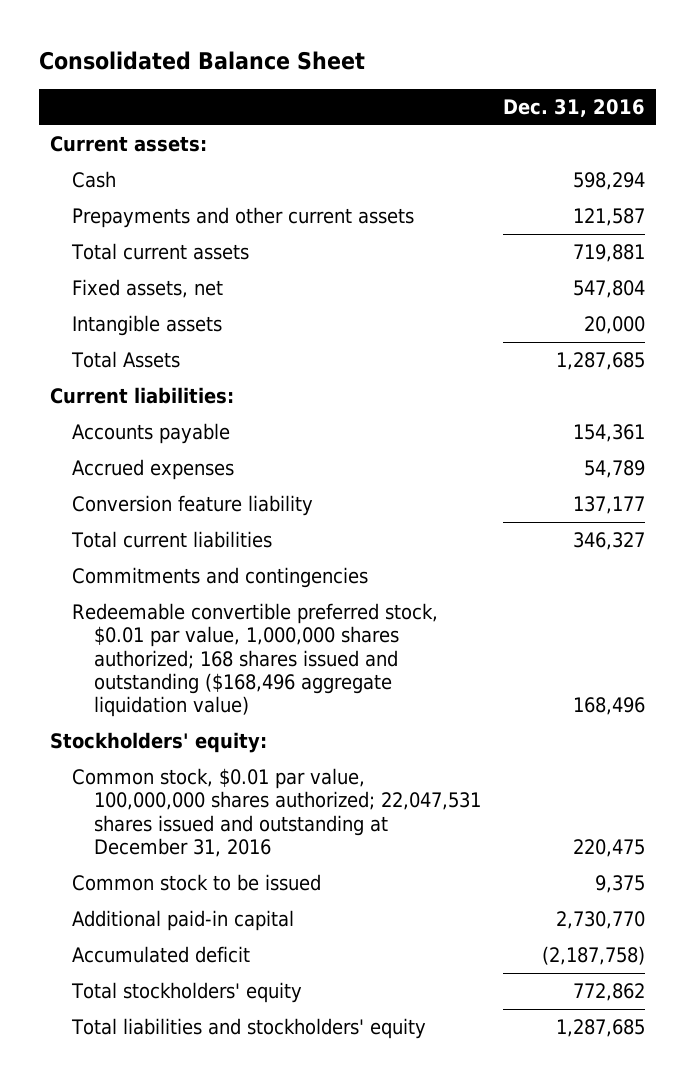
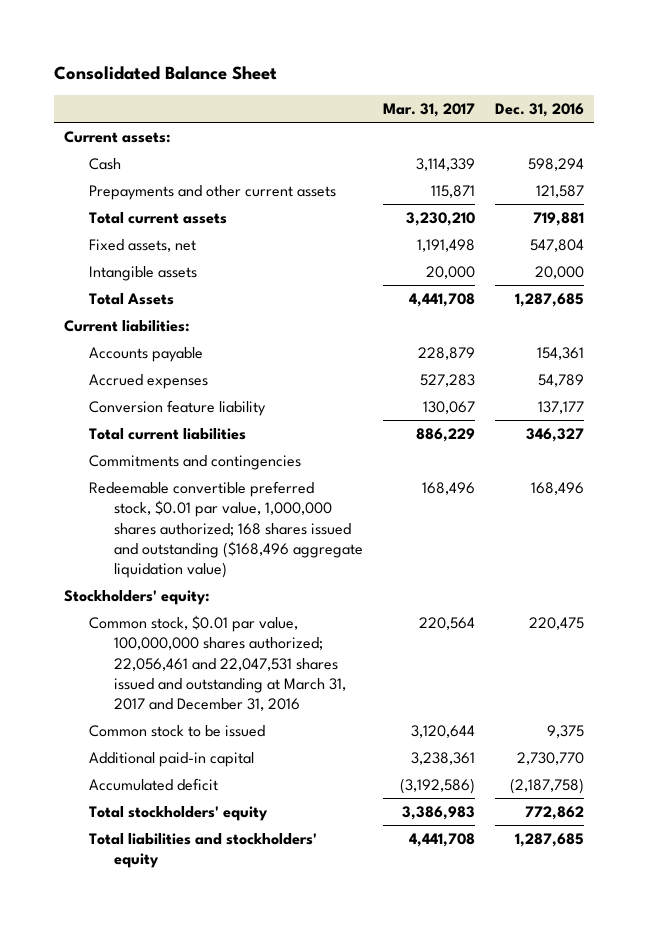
none -> [382,103,475,118] Mar. 31, 2017
[72,768,482,857] Common stock, $0.01 par value, 100,000,000 shares authorized; 22,047,531 shares issued and outstanding at December 31, 2016 -> [88,614,346,712] Common stock, $0.01 par value, 100,000,000 shares authorized; 22,056,461 and 22,047,531 shares issued and outstanding at March 31, 2017 and December 31, 2016

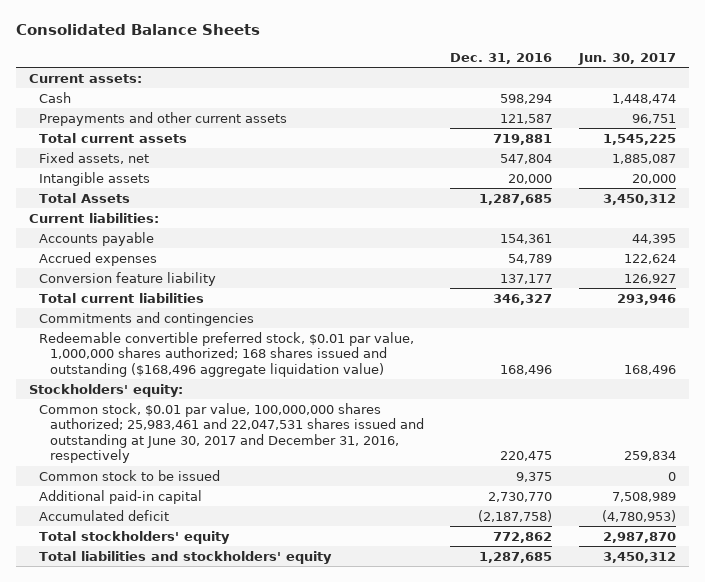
[53,66,277,81] Consolidated Balance Sheet -> [15,23,260,35] Consolidated Balance Sheets
[382,103,475,118] Mar. 31, 2017 -> none
none -> [577,52,676,65] Jun. 30, 2017
[88,614,346,712] Common stock, $0.01 par value, 100,000,000 shares authorized; 22,056,461 and 22,047,531 shares issued and outstanding at March 31, 2017 and December 31, 2016 -> [39,402,425,464] Common stock, $0.01 par value, 100,000,000 shares authorized; 25,983,461 and 22,047,531 shares issued and outstanding at June 30, 2017 and December 31, 2016, respectively

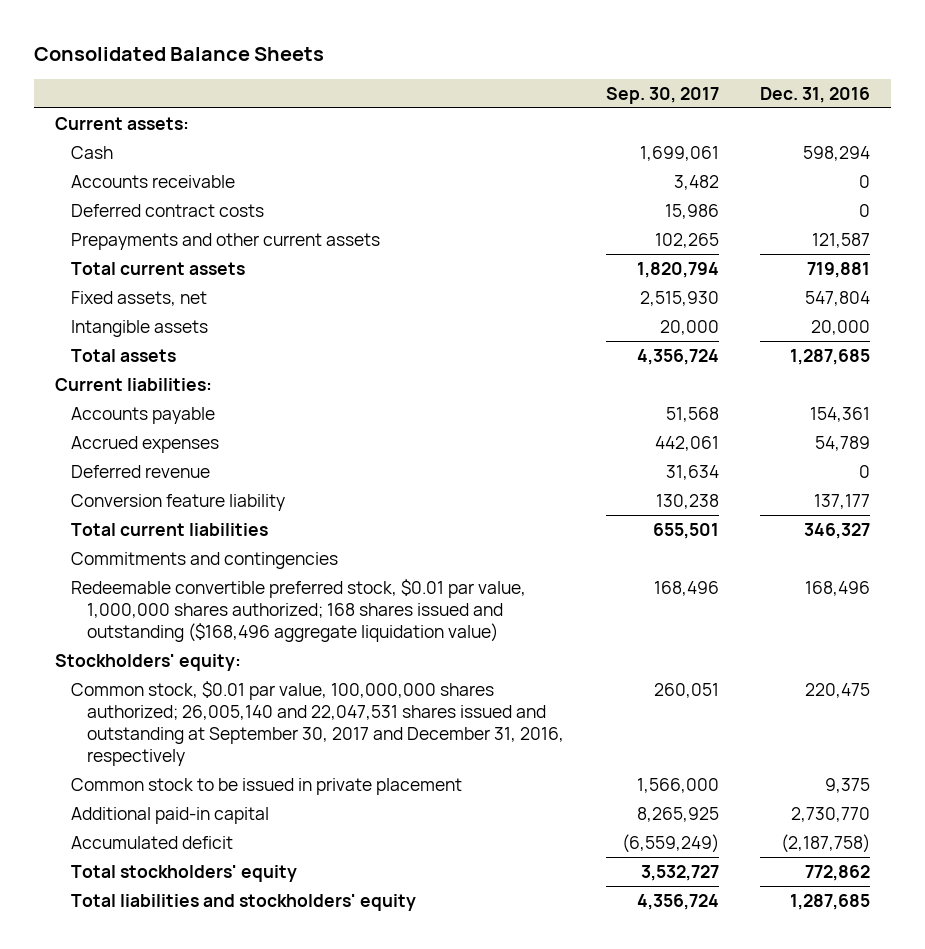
[577,52,676,65] Jun. 30, 2017 -> none
none -> [605,86,719,104] Sep. 30, 2017
none -> [70,174,235,188] Accounts receivable
none -> [70,203,264,217] Deferred contract costs
[39,192,131,203] Total Assets -> [70,348,176,362] Total assets
none -> [70,464,210,478] Deferred revenue
[39,402,425,464] Common stock, $0.01 par value, 100,000,000 shares authorized; 25,983,461 and 22,047,531 shares issued and outstanding at June 30, 2017 and December 31, 2016, respectively -> [70,680,565,767] Common stock, $0.01 par value, 100,000,000 shares authorized; 26,005,140 and 22,047,531 shares issued and outstanding at September 30, 2017 and December 31, 2016, respectively
[39,469,221,481] Common stock to be issued -> [70,777,462,795] Common stock to be issued in private placement

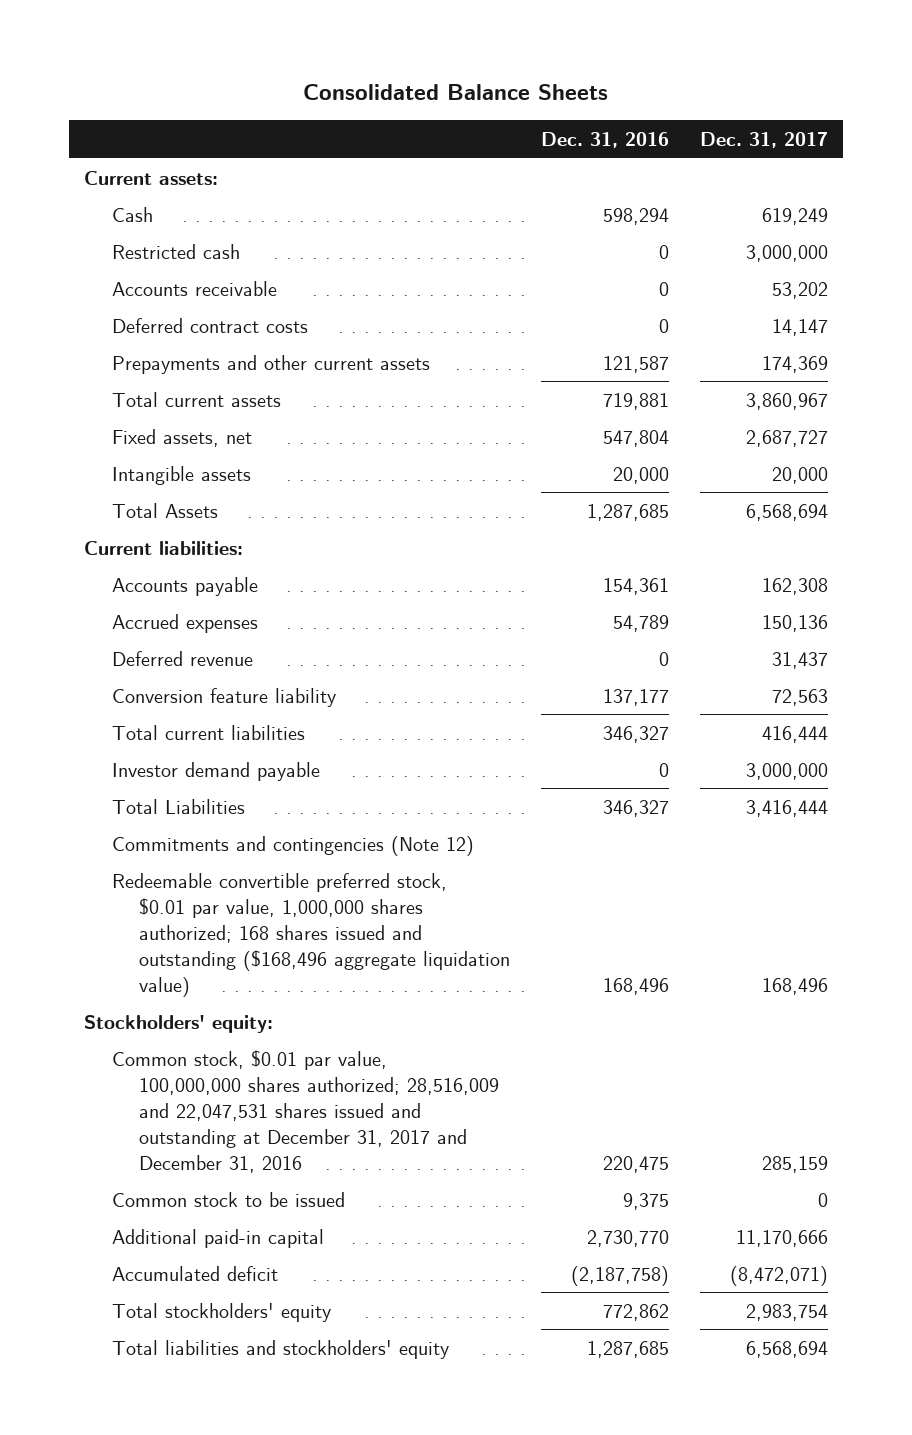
[605,86,719,104] Sep. 30, 2017 -> none
none -> [699,131,828,148] Dec. 31, 2017
none -> [111,243,240,259] Restricted cash
[70,348,176,362] Total assets -> [111,502,218,518] Total Assets
none -> [111,761,320,781] Investor demand payable
none -> [111,798,245,814] Total Liabilities
[70,551,338,569] Commitments and contingencies -> [111,835,474,856] Commitments and contingencies (Note 12)
[70,680,565,767] Common stock, $0.01 par value, 100,000,000 shares authorized; 26,005,140 and 22,047,531 shares issued and outstanding at September 30, 2017 and December 31, 2016, respectively -> [111,1049,500,1173] Common stock, $0.01 par value, 100,000,000 shares authorized; 28,516,009 and 22,047,531 shares issued and outstanding at December 31, 2017 and December 31, 2016
[70,777,462,795] Common stock to be issued in private placement -> [111,1191,345,1207] Common stock to be issued

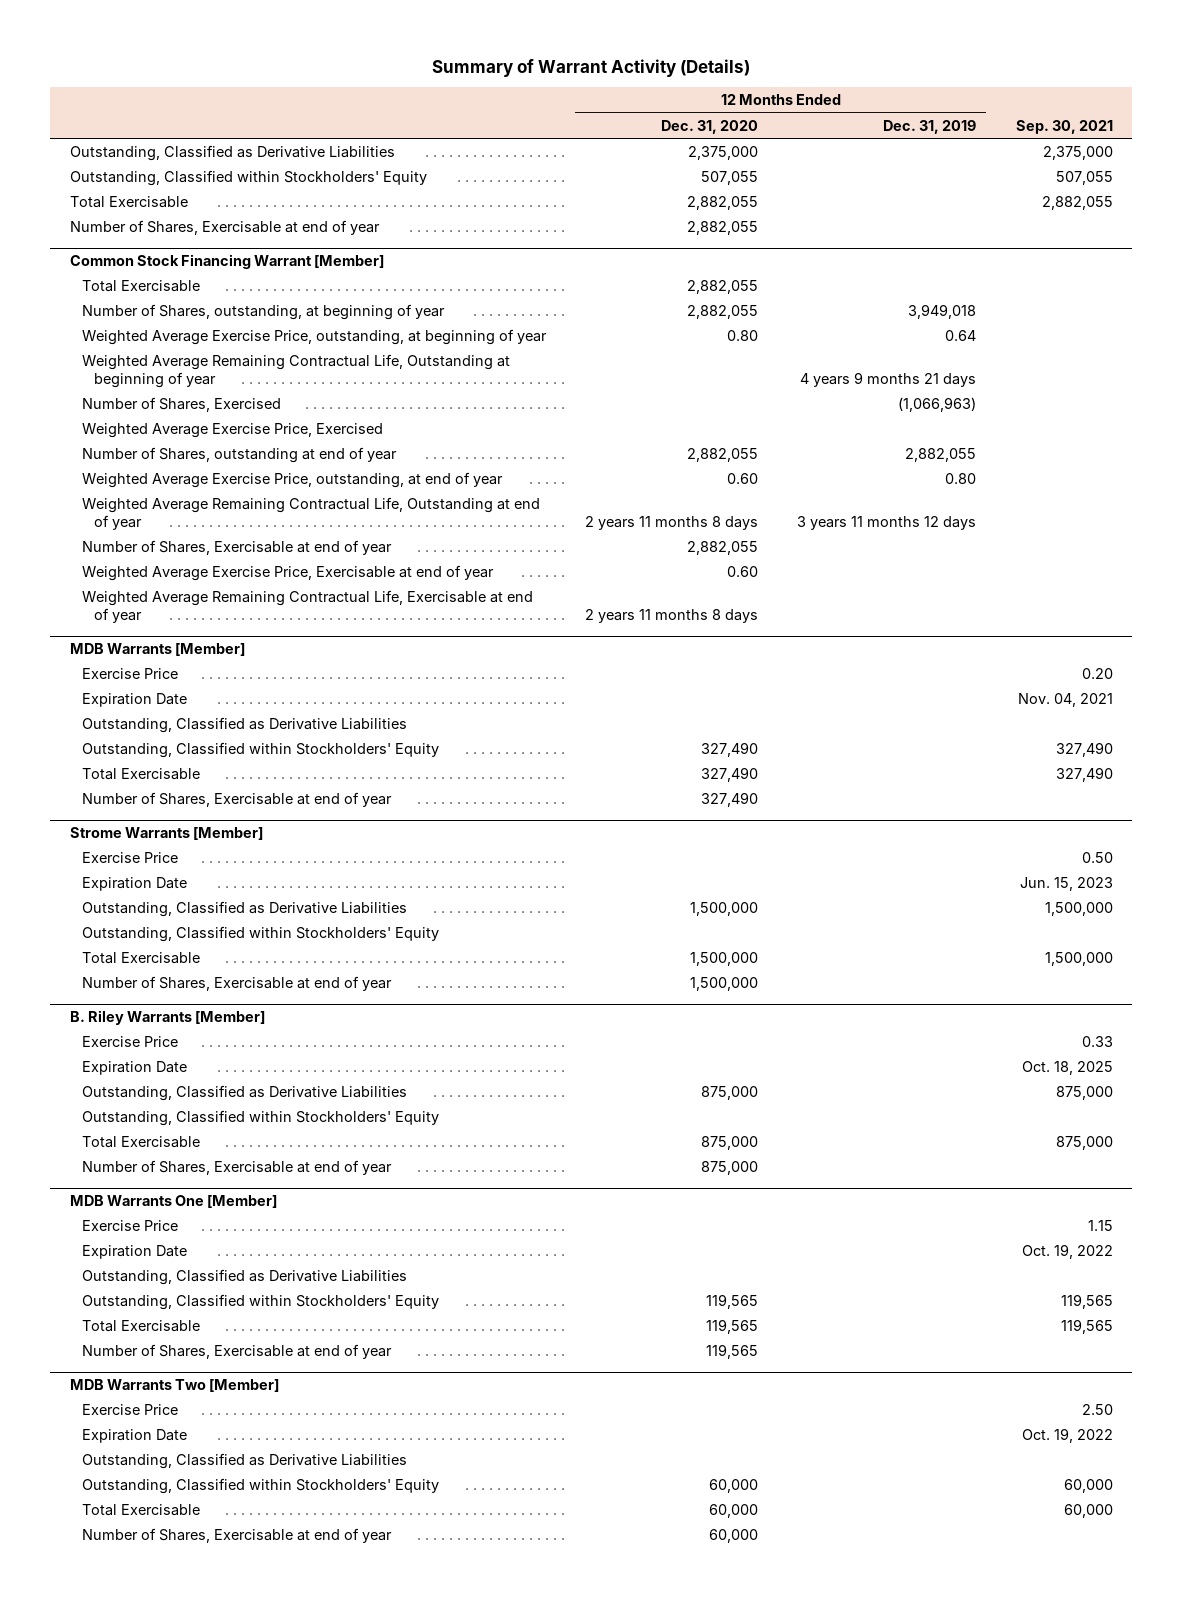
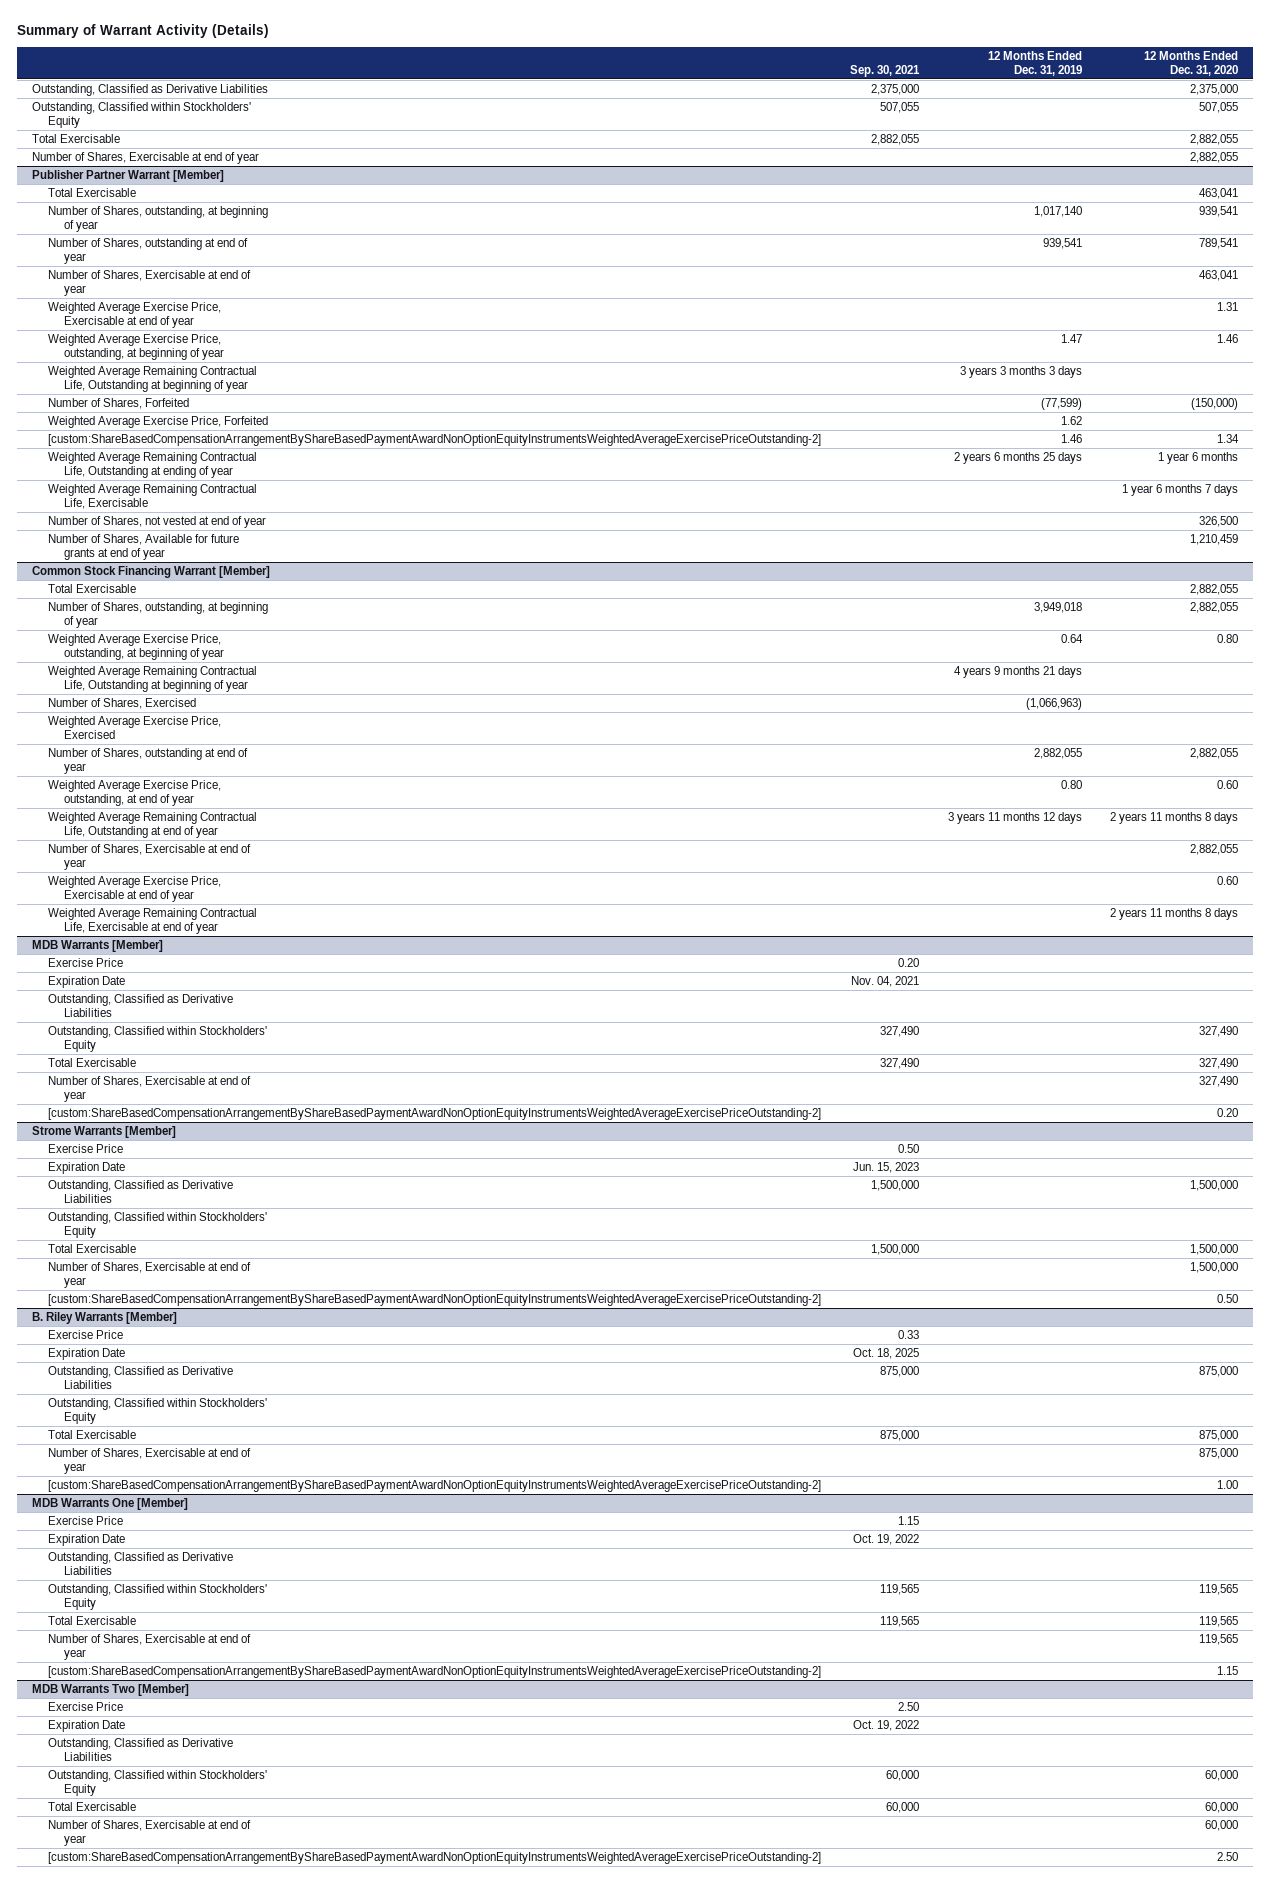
none -> [31,169,224,182] Publisher Partner Warrant [Member]
none -> [47,187,136,197] Total Exercisable
none -> [47,205,268,233] Number of Shares, outstanding, at beginning of year
none -> [47,237,248,265] Number of Shares, outstanding at end of year
none -> [47,269,251,297] Number of Shares, Exercisable at end of year
none -> [47,301,221,329] Weighted Average Exercise Price, Exercisable at end of year
none -> [47,333,224,361] Weighted Average Exercise Price, outstanding, at beginning of year
none -> [47,365,257,393] Weighted Average Remaining Contractual Life, Outstanding at beginning of year
none -> [47,397,189,409] Number of Shares, Forfeited
none -> [47,415,268,428] Weighted Average Exercise Price, Forfeited
none -> [47,433,821,446] [custom:ShareBasedCompensationArrangementByShareBasedPaymentAwardNonOptionEquityInstrumentsWeightedAverageExercisePriceOutstanding-2]
none -> [47,451,257,479] Weighted Average Remaining Contractual Life, Outstanding at ending of year
none -> [47,483,257,510] Weighted Average Remaining Contractual Life, Exercisable
none -> [47,515,266,528] Number of Shares, not vested at end of year
none -> [47,533,239,561] Number of Shares, Available for future grants at end of year
none -> [47,1107,821,1120] [custom:ShareBasedCompensationArrangementByShareBasedPaymentAwardNonOptionEquityInstrumentsWeightedAverageExercisePriceOutstanding-2]
none -> [47,1293,821,1306] [custom:ShareBasedCompensationArrangementByShareBasedPaymentAwardNonOptionEquityInstrumentsWeightedAverageExercisePriceOutstanding-2]
none -> [47,1479,821,1492] [custom:ShareBasedCompensationArrangementByShareBasedPaymentAwardNonOptionEquityInstrumentsWeightedAverageExercisePriceOutstanding-2]
none -> [47,1665,821,1678] [custom:ShareBasedCompensationArrangementByShareBasedPaymentAwardNonOptionEquityInstrumentsWeightedAverageExercisePriceOutstanding-2]
none -> [47,1851,821,1864] [custom:ShareBasedCompensationArrangementByShareBasedPaymentAwardNonOptionEquityInstrumentsWeightedAverageExercisePriceOutstanding-2]

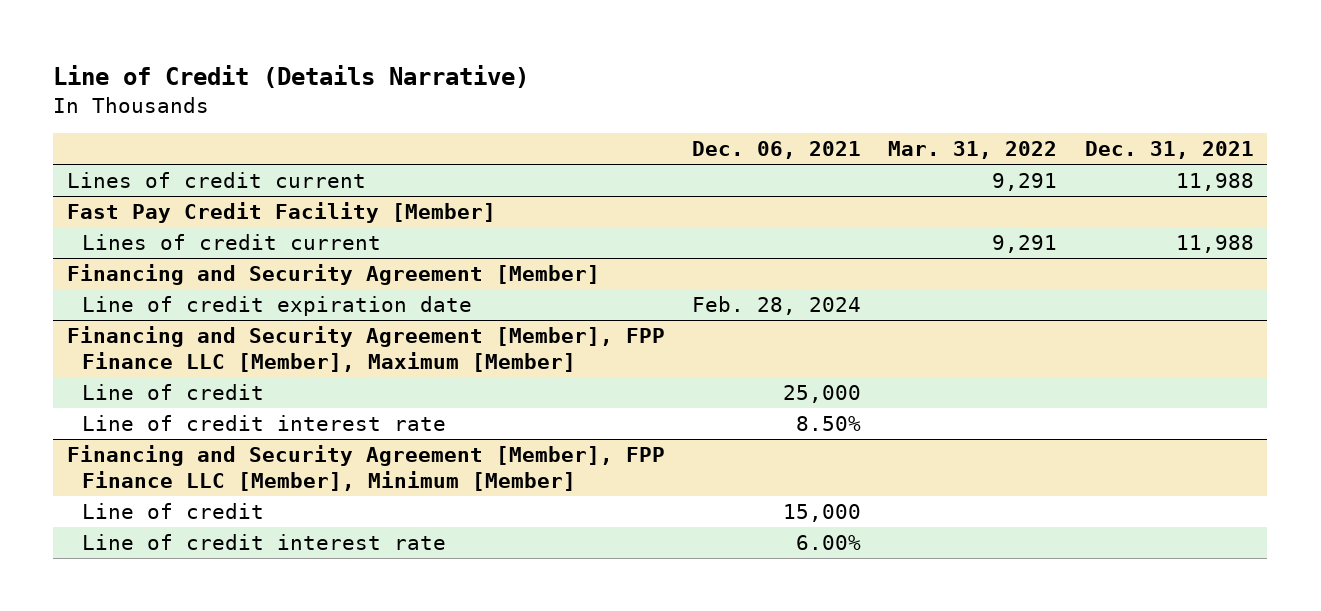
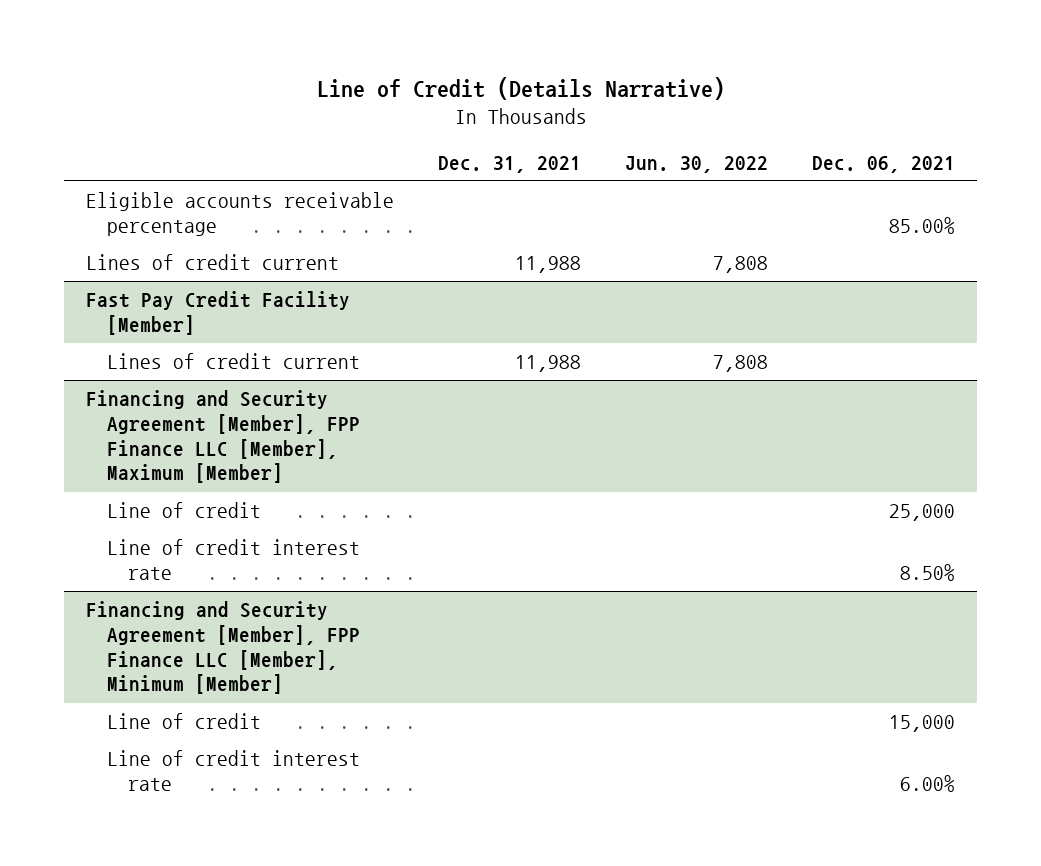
[888,141,1058,160] Mar. 31, 2022 -> none
none -> [625,155,769,173] Jun. 30, 2022
none -> [86,192,395,236] Eligible accounts receivable percentage
[67,263,601,285] Financing and Security Agreement [Member] -> none
[81,295,472,316] Line of credit expiration date -> none

